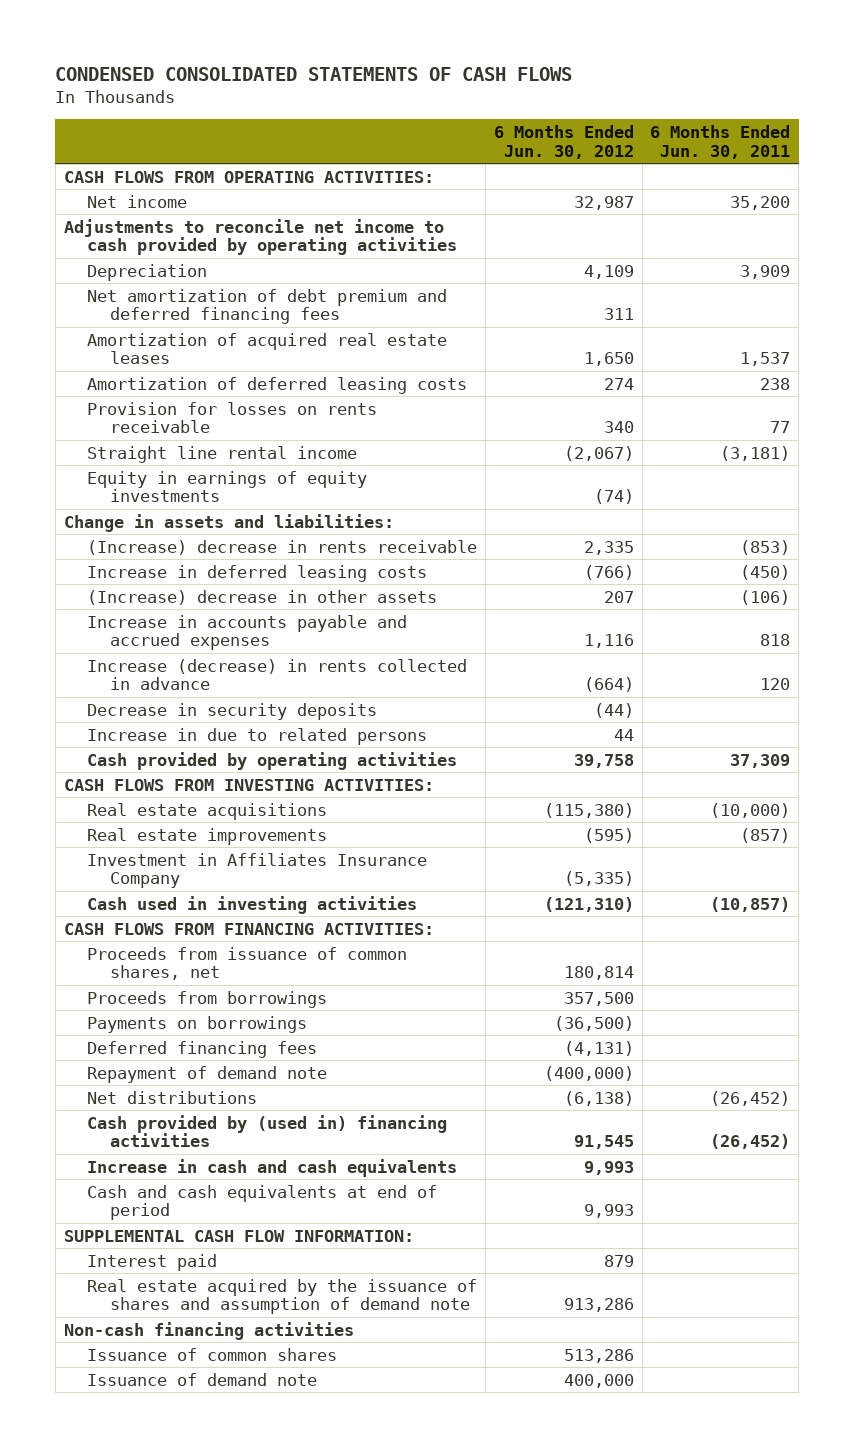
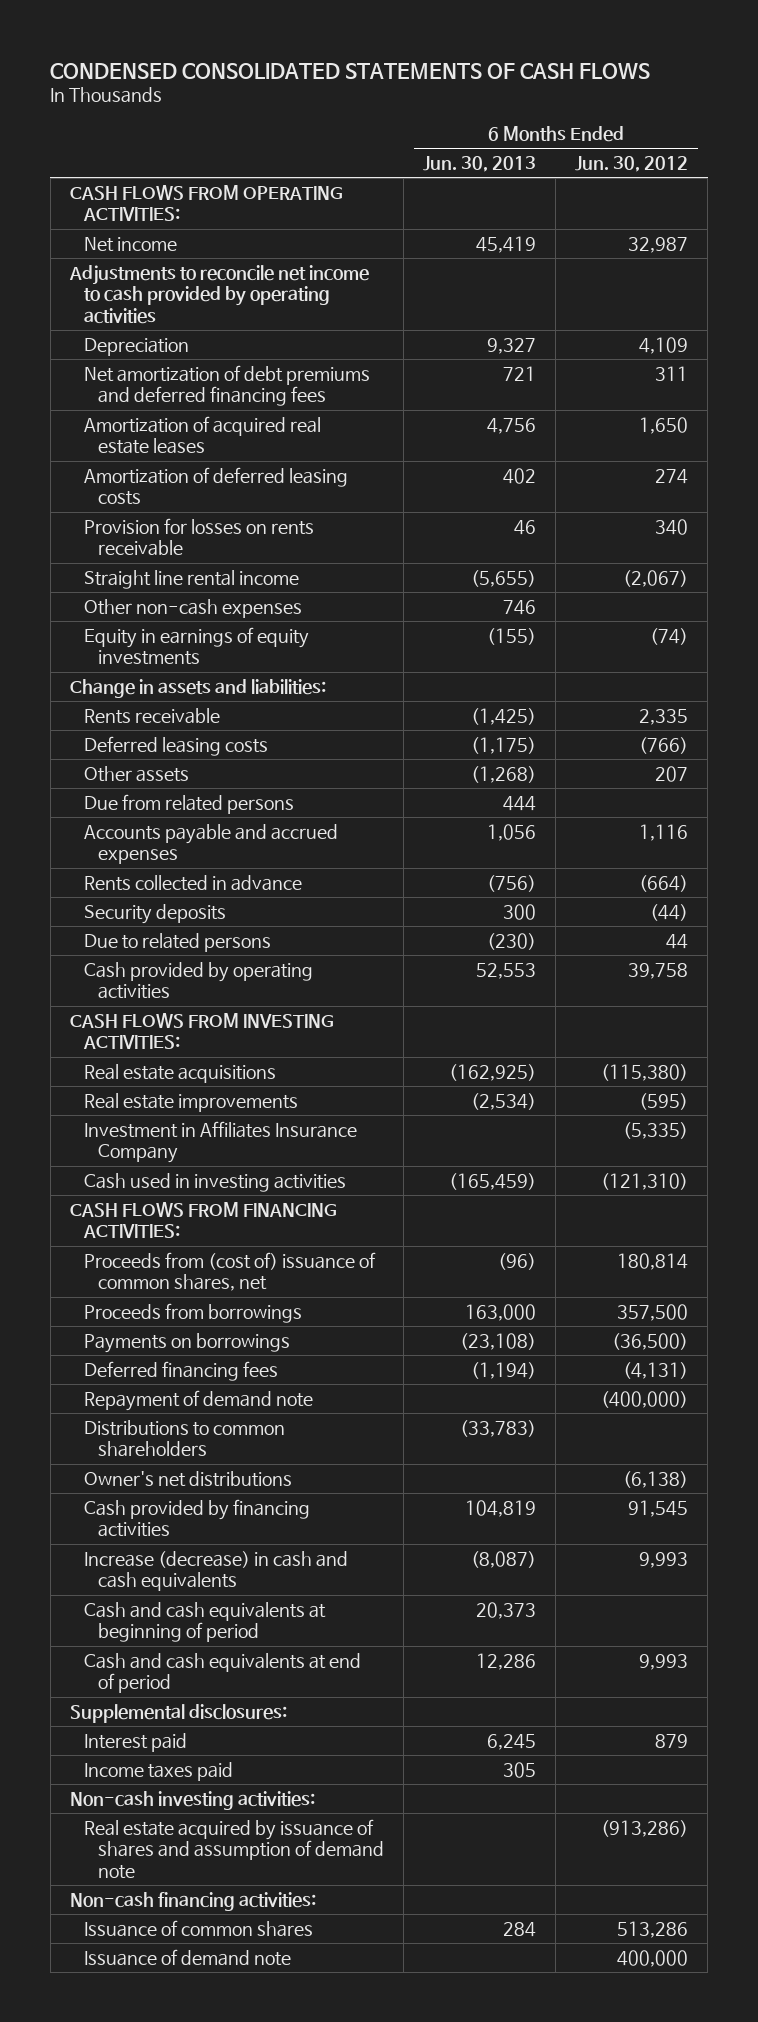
[650,124,791,159] 6 Months Ended Jun. 30, 2011 -> none
none -> [423,156,537,173] Jun. 30, 2013
[86,288,447,325] Net amortization of debt premium and deferred financing fees -> [84,364,371,407] Net amortization of debt premiums and deferred financing fees
none -> [84,598,303,618] Other non-cash expenses
[86,539,477,555] (Increase) decrease in rents receivable -> [84,707,221,724] Rents receivable
[86,564,427,582] Increase in deferred leasing costs -> [84,735,269,756] Deferred leasing costs
[86,589,437,605] (Increase) decrease in other assets -> [84,765,190,782] Other assets
none -> [84,793,295,814] Due from related persons
[86,614,407,651] Increase in accounts payable and accrued expenses -> [84,823,339,865] Accounts payable and accrued expenses
[86,658,467,691] Increase (decrease) in rents collected in advance -> [84,874,303,891] Rents collected in advance
[86,702,377,720] Decrease in security deposits -> [84,903,227,924] Security deposits
[86,727,427,745] Increase in due to related persons -> [84,932,272,952] Due to related persons
[86,946,407,981] Proceeds from issuance of common shares, net -> [84,1251,377,1292] Proceeds from (cost of) issuance of common shares, net
none -> [84,1419,286,1458] Distributions to common shareholders
[86,1090,257,1104] Net distributions -> [84,1470,293,1487] Owner's net distributions
[86,1114,447,1148] Cash provided by (used in) financing activities -> [84,1498,311,1538] Cash provided by financing activities
[86,1158,457,1177] Increase in cash and cash equivalents -> [84,1550,349,1592] Increase (decrease) in cash and cash equivalents
none -> [84,1601,327,1643] Cash and cash equivalents at beginning of period
[63,1229,414,1242] SUPPLEMENTAL CASH FLOW INFORMATION: -> [69,1703,287,1723] Supplemental disclosures:
none -> [84,1761,234,1781] Income taxes paid
none -> [69,1790,315,1810] Non-cash investing activities:
[86,1278,477,1315] Real estate acquired by the issuance of shares and assumption of demand note -> [84,1818,385,1879] Real estate acquired by issuance of shares and assumption of demand note
[563,1298,634,1313] 913,286 -> [601,1819,689,1837] (913,286)
[63,1321,354,1340] Non-cash financing activities -> [69,1891,316,1911] Non-cash financing activities:

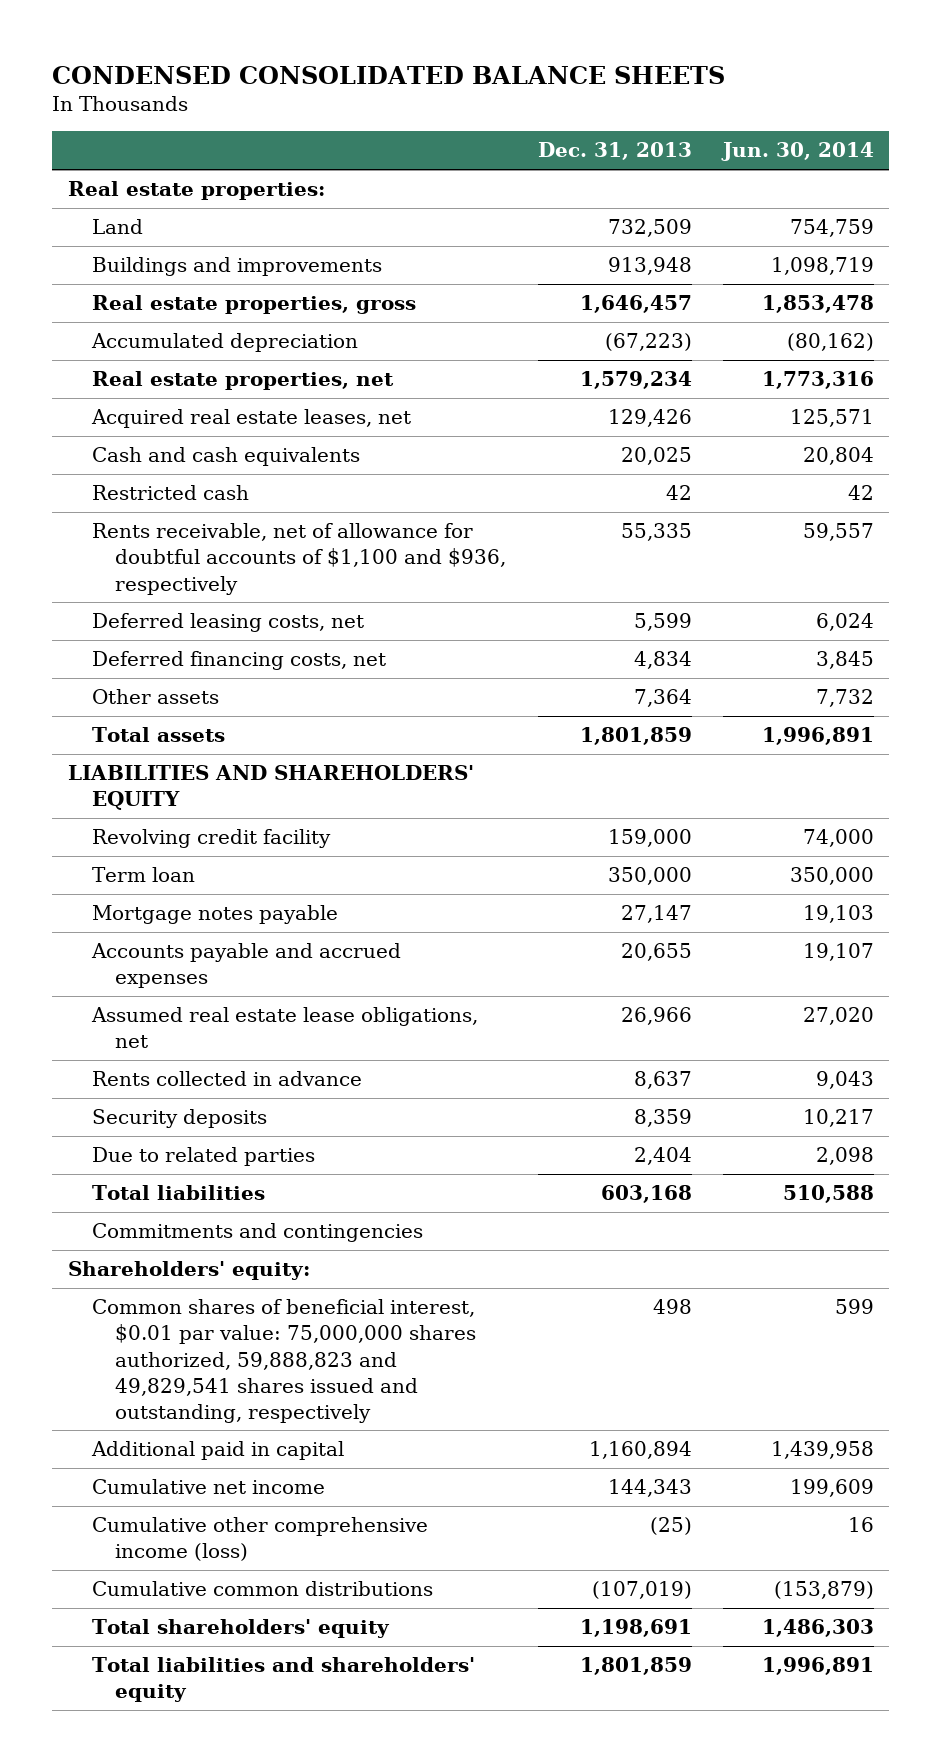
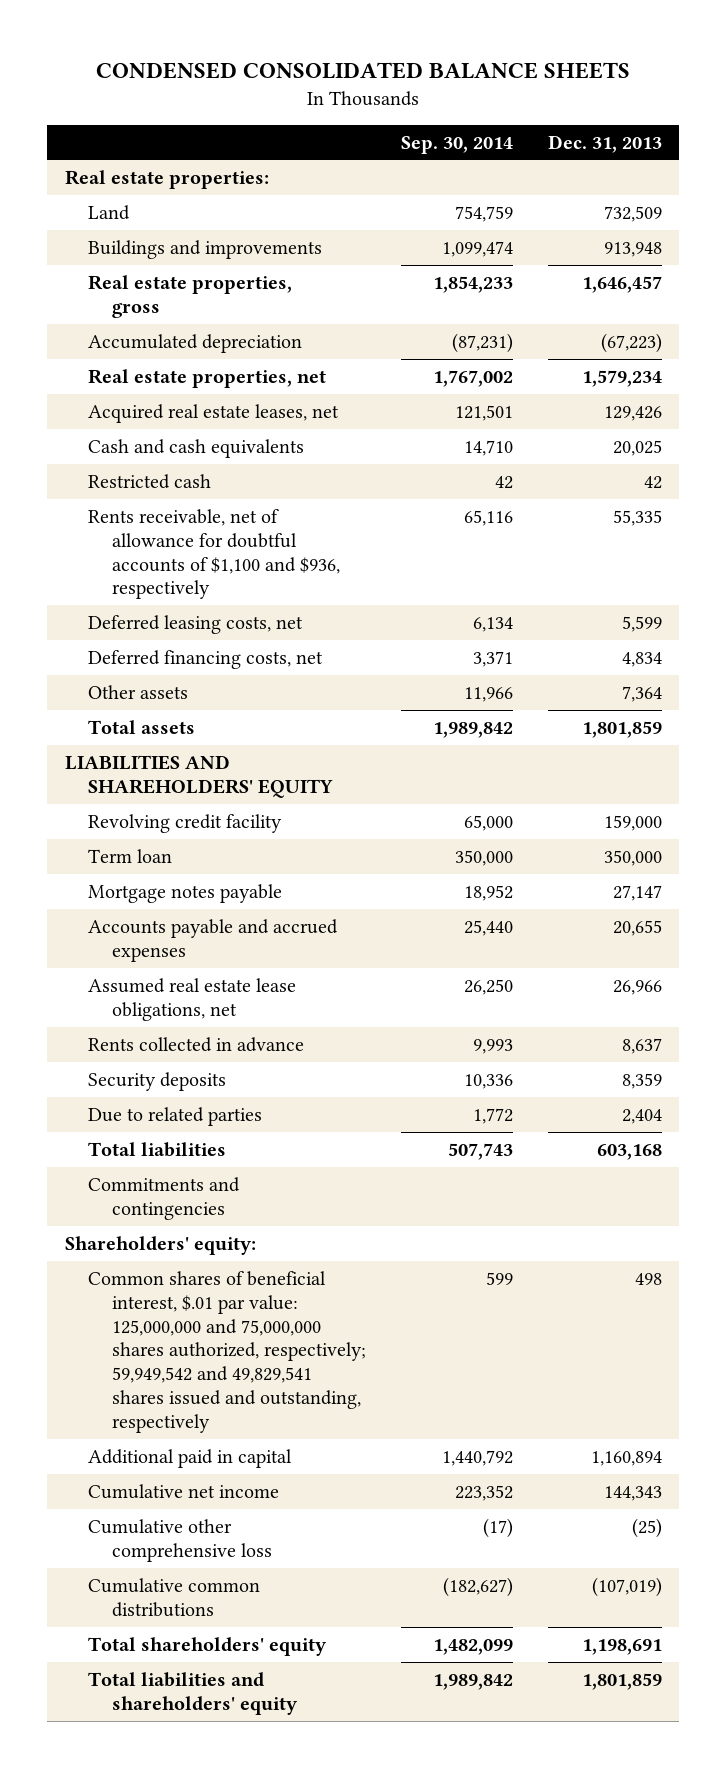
[720,142,874,162] Jun. 30, 2014 -> none
none -> [400,135,513,154] Sep. 30, 2014
[91,1299,477,1423] Common shares of beneficial interest, $0.01 par value: 75,000,000 shares authorized, 59,888,823 and 49,829,541 shares issued and outstanding, respectively -> [88,1270,366,1434] Common shares of beneficial interest, $.01 par value: 125,000,000 and 75,000,000 shares authorized, respectively; 59,949,542 and 49,829,541 shares issued and outstanding, respectively
[91,1517,428,1562] Cumulative other comprehensive income (loss) -> [88,1518,272,1562] Cumulative other comprehensive loss

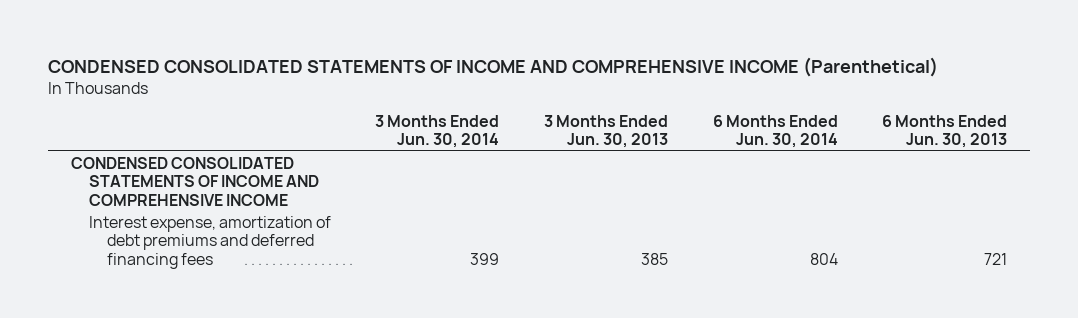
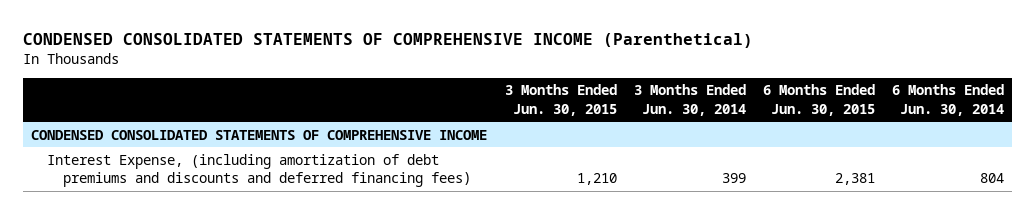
[48,56,939,77] CONDENSED CONSOLIDATED STATEMENTS OF INCOME AND COMPREHENSIVE INCOME (Parenthetical) -> [22,32,753,48] CONDENSED CONSOLIDATED STATEMENTS OF COMPREHENSIVE INCOME (Parenthetical)
[544,115,669,149] 3 Months Ended Jun. 30, 2013 -> none
[882,115,1008,149] 6 Months Ended Jun. 30, 2013 -> none
none -> [504,84,617,116] 3 Months Ended Jun. 30, 2015
none -> [762,84,875,116] 6 Months Ended Jun. 30, 2015
[70,157,319,206] CONDENSED CONSOLIDATED STATEMENTS OF INCOME AND COMPREHENSIVE INCOME -> [31,129,488,140] CONDENSED CONSOLIDATED STATEMENTS OF COMPREHENSIVE INCOME
[88,216,331,269] Interest expense, amortization of debt premiums and deferred financing fees -> [46,153,471,187] Interest Expense, (including amortization of debt premiums and discounts and deferred financing fees)

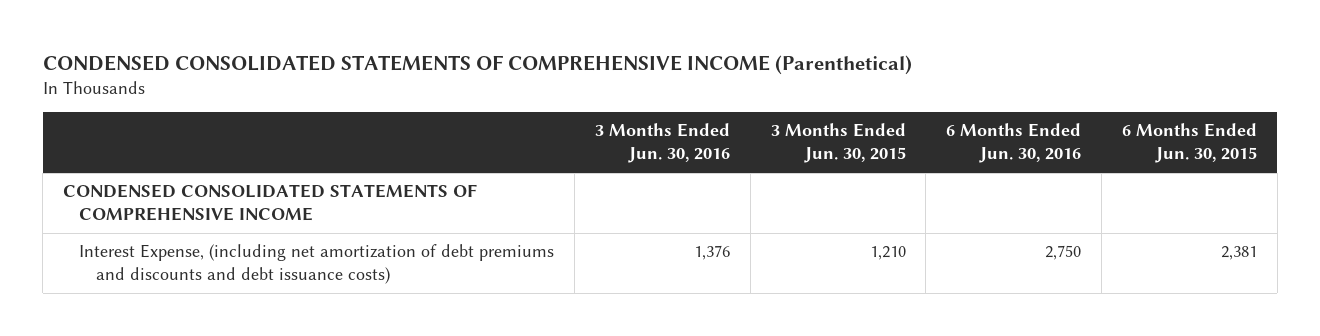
[633,84,746,116] 3 Months Ended Jun. 30, 2014 -> none
[891,84,1004,116] 6 Months Ended Jun. 30, 2014 -> none
none -> [595,123,731,164] 3 Months Ended Jun. 30, 2016
none -> [946,123,1082,164] 6 Months Ended Jun. 30, 2016
[46,153,471,187] Interest Expense, (including amortization of debt premiums and discounts and deferred financing fees) -> [79,244,555,285] Interest Expense, (including net amortization of debt premiums and discounts and debt issuance costs)

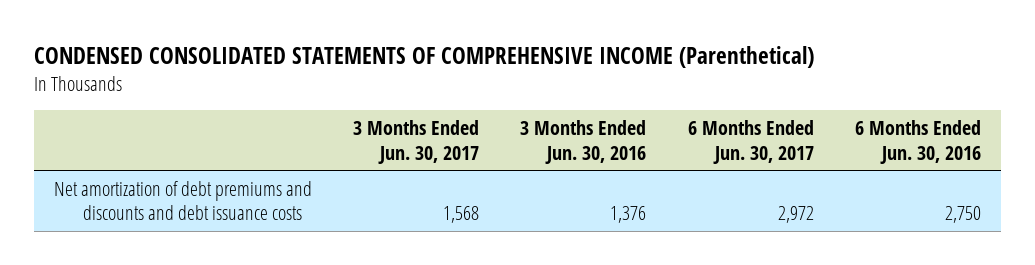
[770,123,906,164] 3 Months Ended Jun. 30, 2015 -> none
[1121,123,1257,164] 6 Months Ended Jun. 30, 2015 -> none
none -> [353,119,480,164] 3 Months Ended Jun. 30, 2017
none -> [687,119,814,164] 6 Months Ended Jun. 30, 2017
[63,184,478,222] CONDENSED CONSOLIDATED STATEMENTS OF COMPREHENSIVE INCOME -> none
[79,244,555,285] Interest Expense, (including net amortization of debt premiums and discounts and debt issuance costs) -> [54,180,313,221] Net amortization of debt premiums and discounts and debt issuance costs

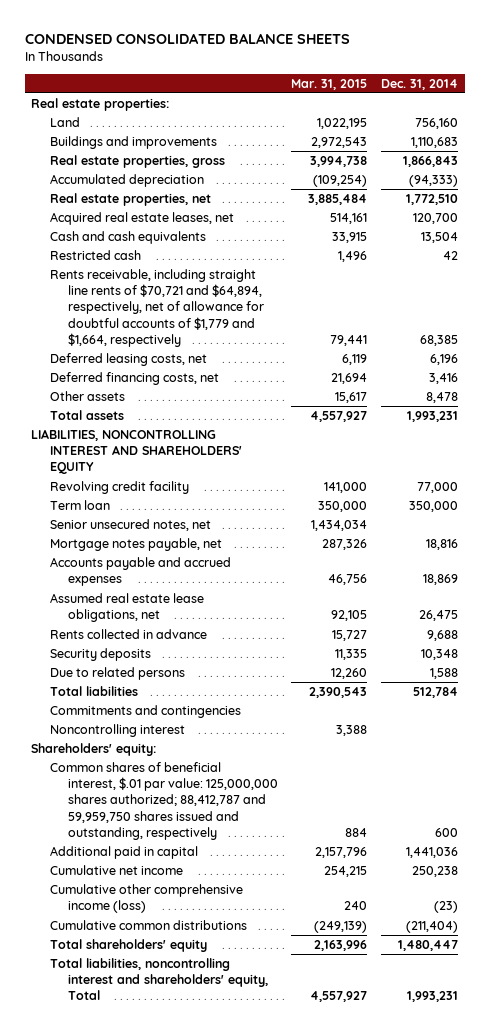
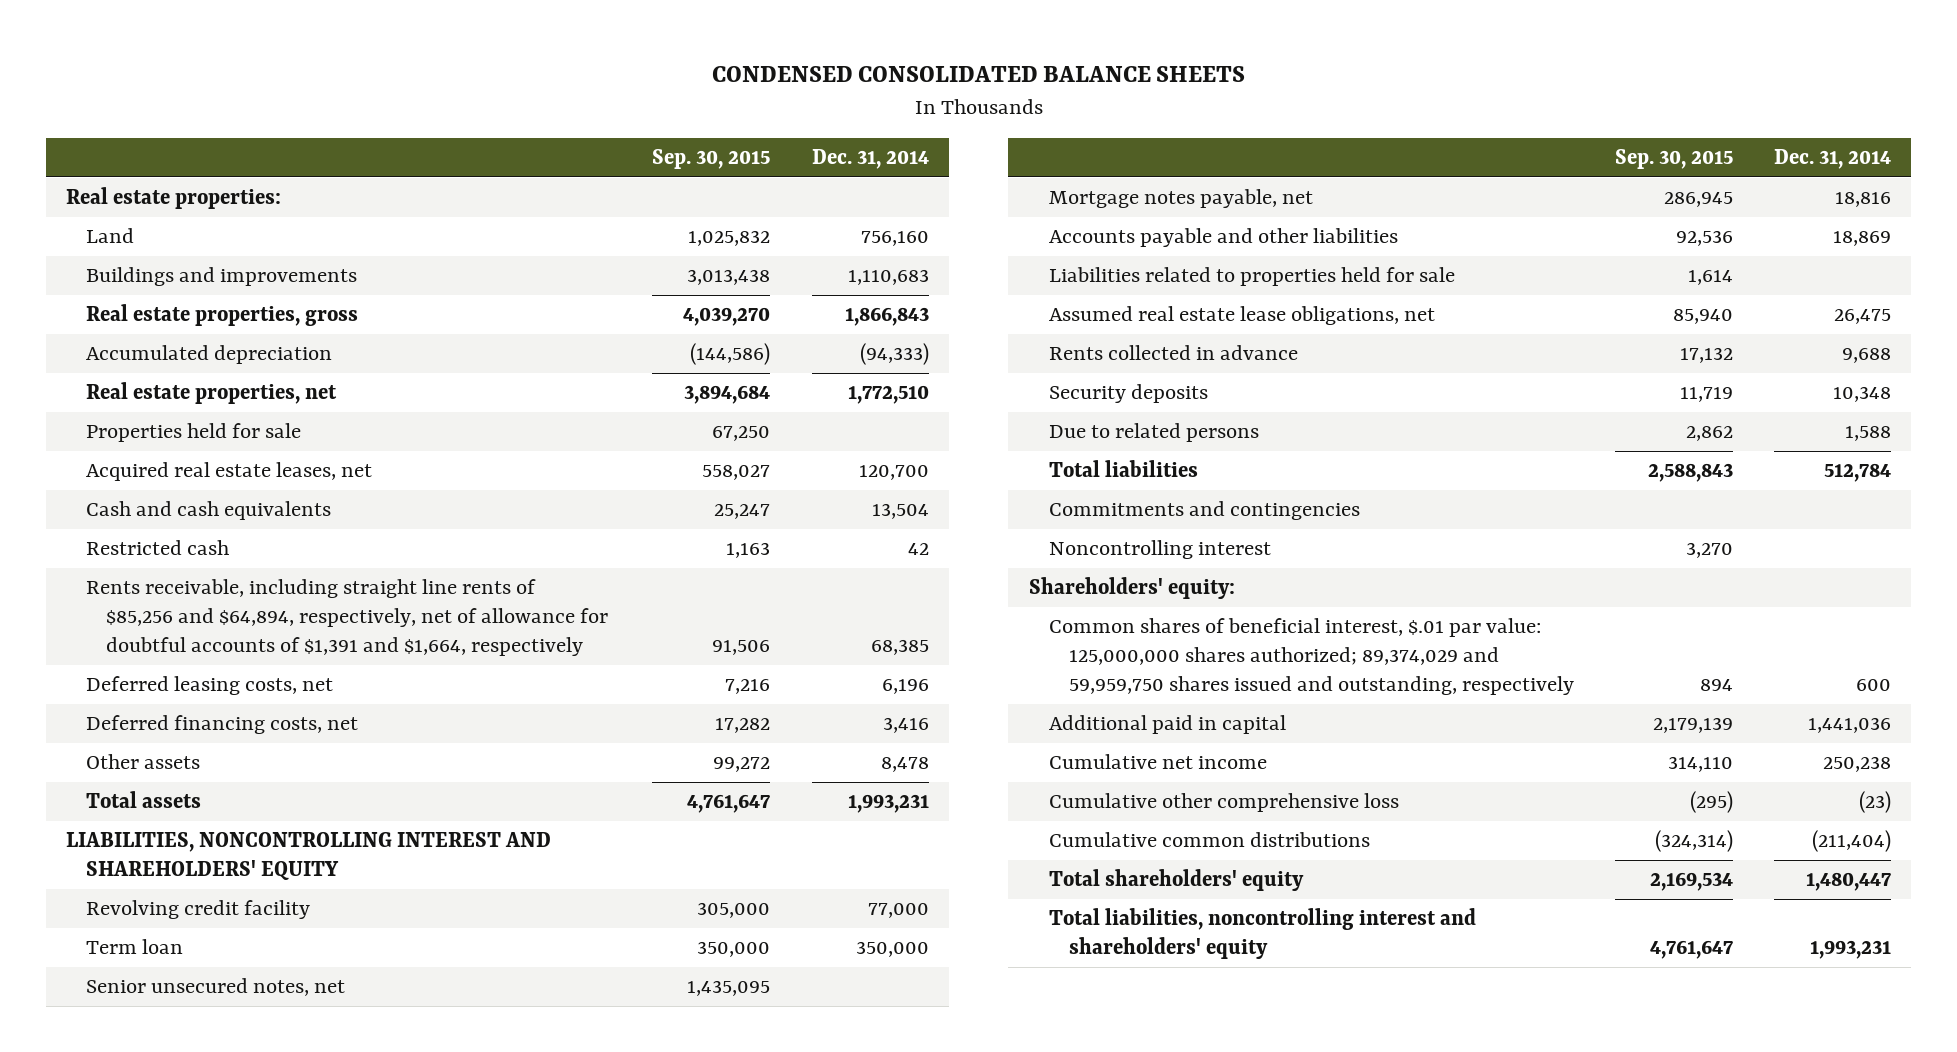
[291,78,368,90] Mar. 31, 2015 -> none
none -> [652,148,771,169] Sep. 30, 2015
none -> [86,423,302,443] Properties held for sale
[49,269,264,347] Rents receivable, including straight line rents of $70,721 and $64,894, respectively, net of allowance for doubtful accounts of $1,779 and $1,664, respectively -> [86,579,609,656] Rents receivable, including straight line rents of $85,256 and $64,894, respectively, net of allowance for doubtful accounts of $1,391 and $1,664, respectively
[49,557,231,587] Accounts payable and accrued expenses -> [1048,228,1398,248] Accounts payable and other liabilities
none -> [1048,267,1455,287] Liabilities related to properties held for sale
[49,762,278,840] Common shares of beneficial interest, $.01 par value: 125,000,000 shares authorized; 88,412,787 and 59,959,750 shares issued and outstanding, respectively -> [1048,618,1574,695] Common shares of beneficial interest, $.01 par value: 125,000,000 shares authorized; 89,374,029 and 59,959,750 shares issued and outstanding, respectively
[49,884,243,914] Cumulative other comprehensive income (loss) -> [1048,793,1399,813] Cumulative other comprehensive loss
[49,958,268,1001] Total liabilities, noncontrolling interest and shareholders' equity, Total -> [1048,908,1476,960] Total liabilities, noncontrolling interest and shareholders' equity

